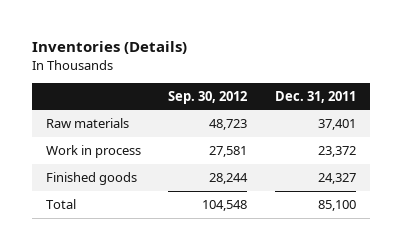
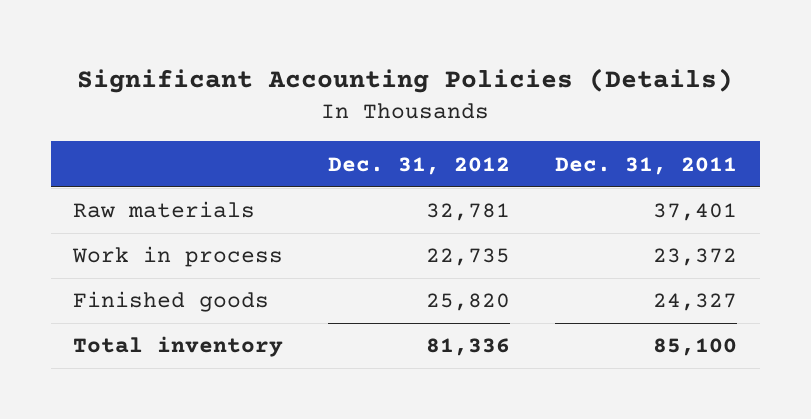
[31,41,187,55] Inventories (Details) -> [77,67,734,93] Significant Accounting Policies (Details)
[168,90,248,104] Sep. 30, 2012 -> none
none -> [328,156,511,175] Dec. 31, 2012
[45,198,76,209] Total -> [73,336,284,358] Total inventory

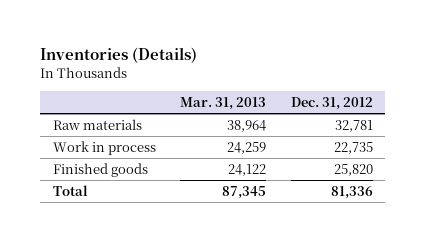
[77,67,734,93] Significant Accounting Policies (Details) -> [40,47,198,64] Inventories (Details)
[555,156,738,175] Dec. 31, 2011 -> none
none -> [180,96,267,110] Mar. 31, 2013
[73,336,284,358] Total inventory -> [52,184,88,196] Total

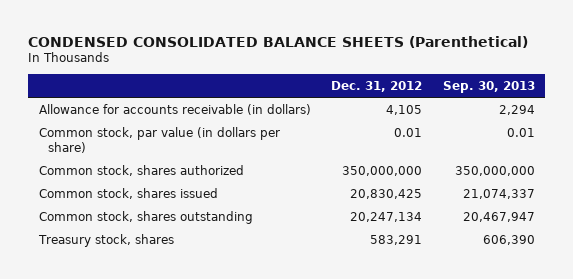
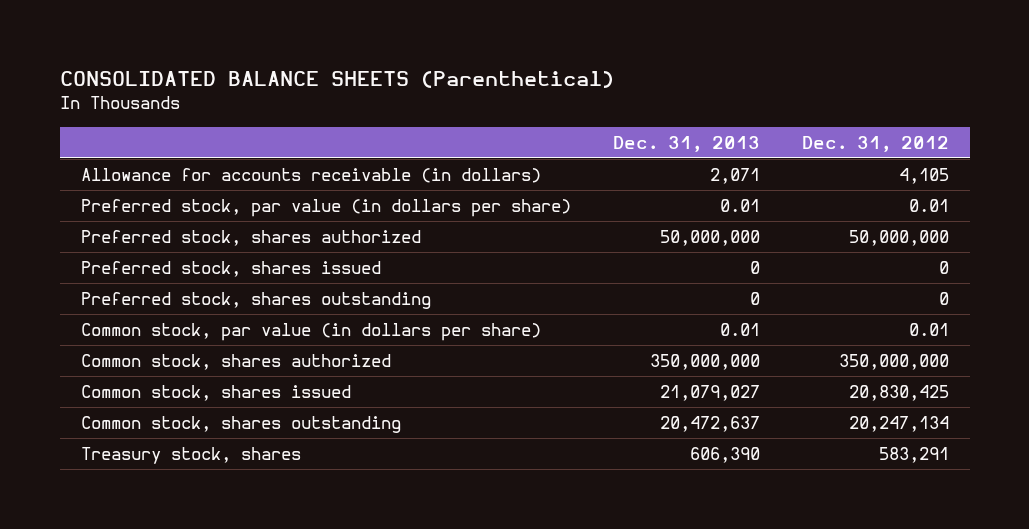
[28,35,529,48] CONDENSED CONSOLIDATED BALANCE SHEETS (Parenthetical) -> [59,71,614,89] CONSOLIDATED BALANCE SHEETS (Parenthetical)
[442,80,535,93] Sep. 30, 2013 -> none
none -> [612,135,760,152] Dec. 31, 2013
none -> [80,199,571,218] Preferred stock, par value (in dollars per share)
none -> [80,230,421,247] Preferred stock, shares authorized
none -> [80,261,381,278] Preferred stock, shares issued
none -> [80,292,431,310] Preferred stock, shares outstanding

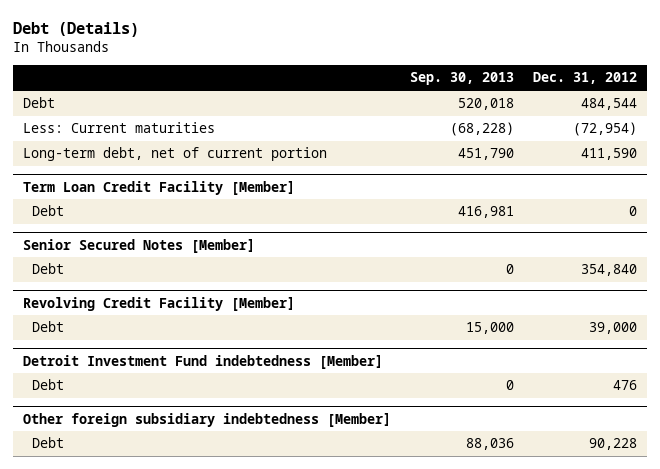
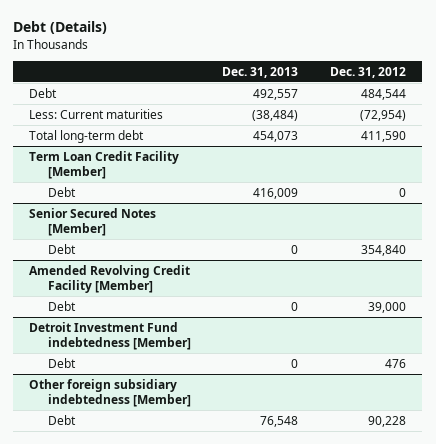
[410,72,515,86] Sep. 30, 2013 -> none
none -> [222,66,299,78] Dec. 31, 2013
[22,147,327,162] Long-term debt, net of current portion -> [29,130,145,144] Total long-term debt
[22,296,295,311] Revolving Credit Facility [Member] -> [29,265,191,294] Amended Revolving Credit Facility [Member]

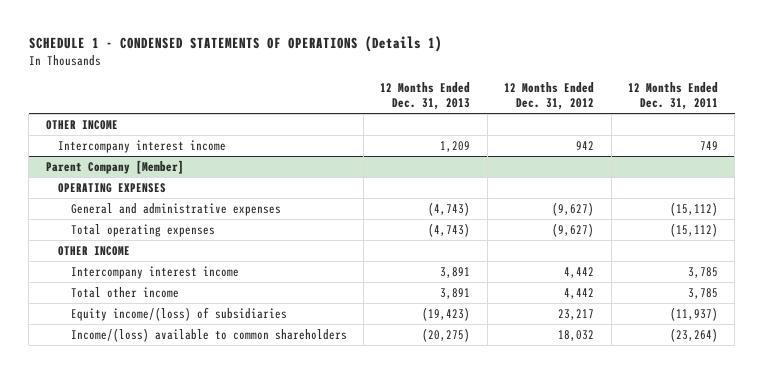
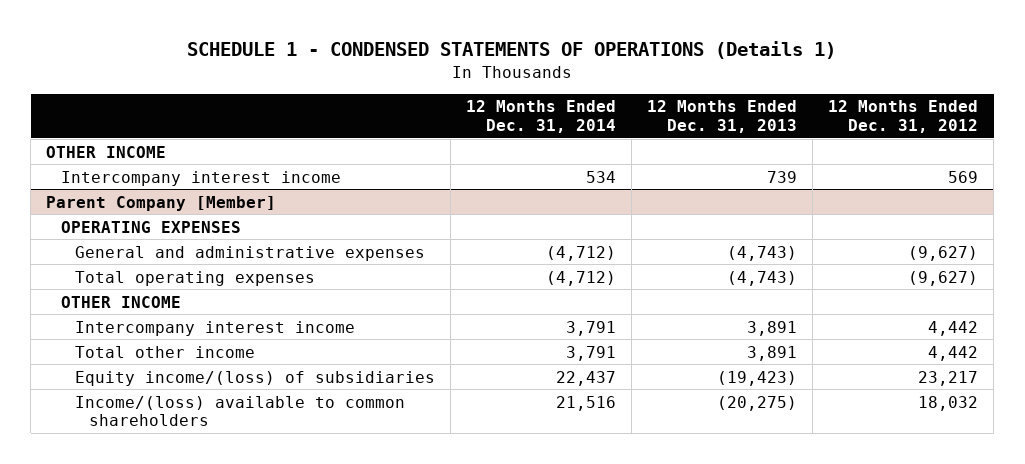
[627,81,718,111] 12 Months Ended Dec. 31, 2011 -> none
none -> [466,100,617,133] 12 Months Ended Dec. 31, 2014
[440,140,471,152] 1,209 -> [767,170,798,183] 739
[576,140,595,150] 942 -> [948,170,979,183] 569

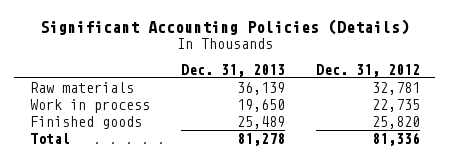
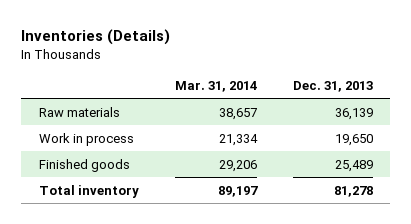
[39,18,409,35] Significant Accounting Policies (Details) -> [20,29,170,46] Inventories (Details)
[315,63,420,77] Dec. 31, 2012 -> none
none -> [174,80,257,92] Mar. 31, 2014
[29,132,70,144] Total -> [38,184,139,198] Total inventory

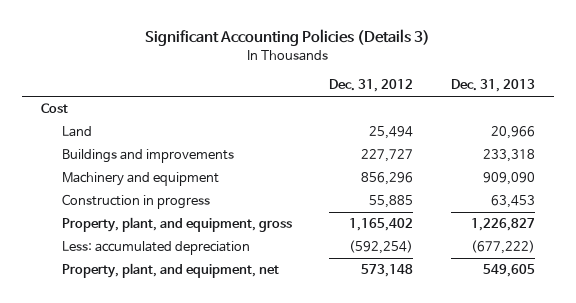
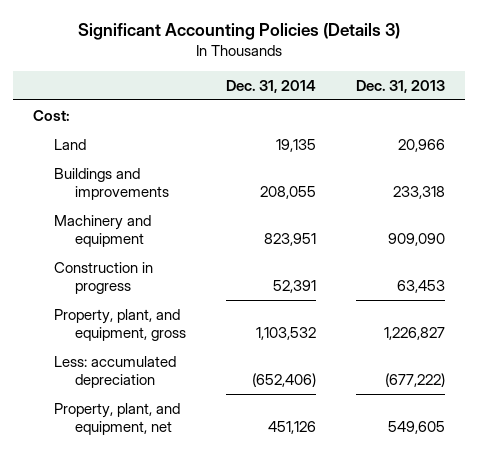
[329,79,414,93] Dec. 31, 2012 -> none
none -> [225,79,316,93] Dec. 31, 2014
[40,103,68,114] Cost -> [32,109,70,121] Cost:

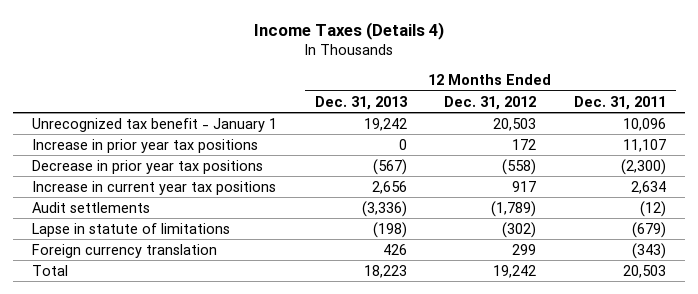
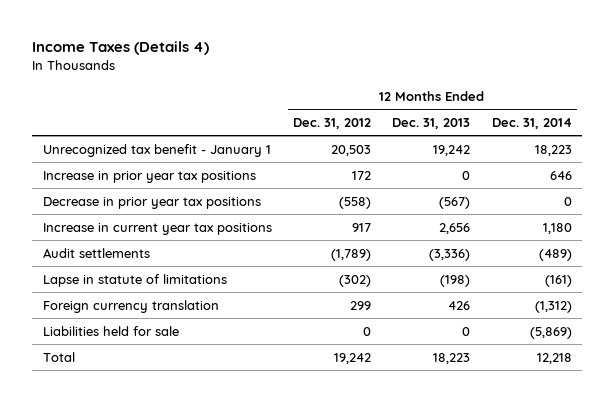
[574,95,667,110] Dec. 31, 2011 -> none
none -> [491,117,572,129] Dec. 31, 2014
none -> [42,325,179,336] Liabilities held for sale

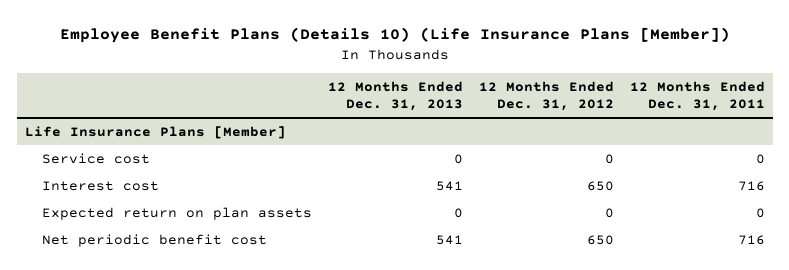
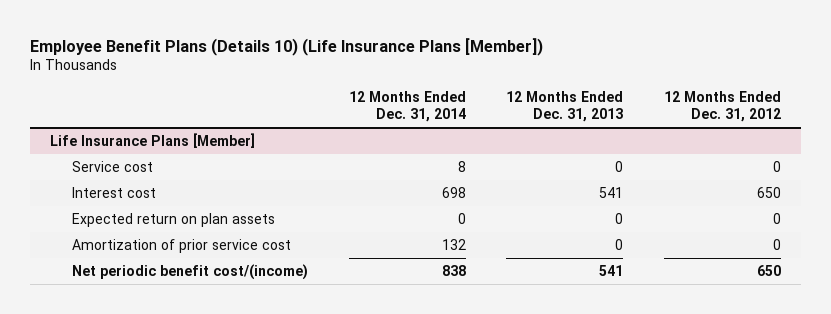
[629,80,765,112] 12 Months Ended Dec. 31, 2011 -> none
none -> [348,90,466,123] 12 Months Ended Dec. 31, 2014
none -> [72,238,292,253] Amortization of prior service cost
[41,233,267,247] Net periodic benefit cost -> [72,263,309,280] Net periodic benefit cost/(income)

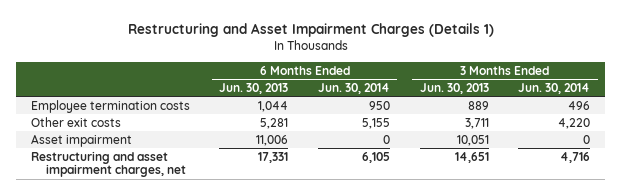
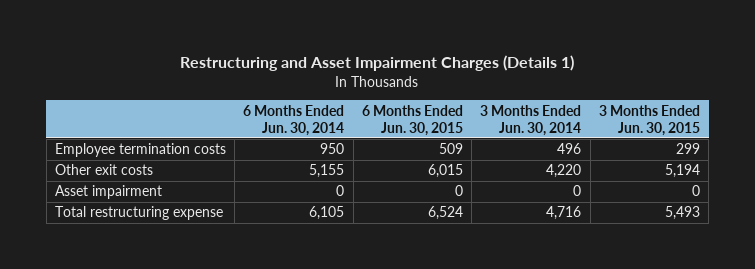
[219,82,289,94] Jun. 30, 2013 -> none
[419,82,489,94] Jun. 30, 2013 -> none
none -> [361,104,463,136] 6 Months Ended Jun. 30, 2015
none -> [598,104,700,136] 3 Months Ended Jun. 30, 2015
[30,150,186,178] Restructuring and asset impairment charges, net -> [54,206,223,221] Total restructuring expense

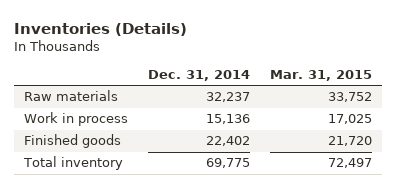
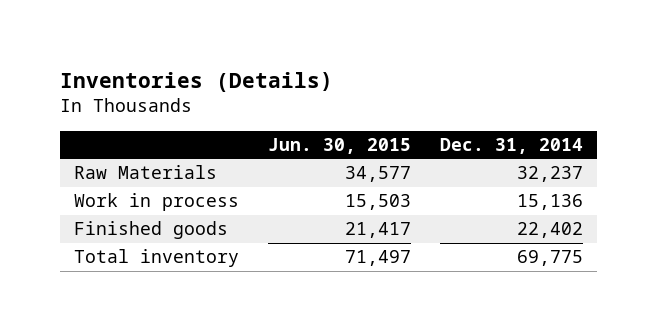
[269,70,372,82] Mar. 31, 2015 -> none
none -> [268,137,412,154] Jun. 30, 2015
[24,90,119,102] Raw materials -> [74,165,218,180] Raw Materials

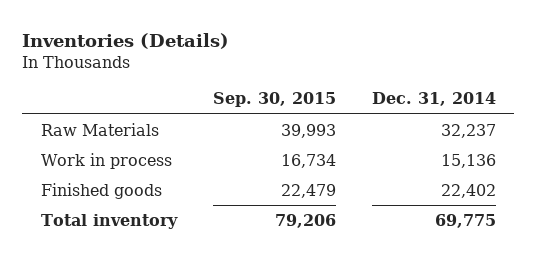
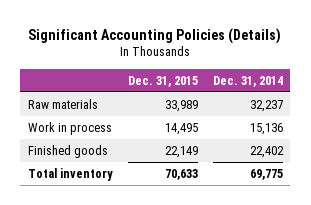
[22,32,230,49] Inventories (Details) -> [28,27,282,44] Significant Accounting Policies (Details)
[212,92,336,108] Sep. 30, 2015 -> none
none -> [127,75,198,87] Dec. 31, 2015
[40,122,159,136] Raw Materials -> [27,99,98,110] Raw materials

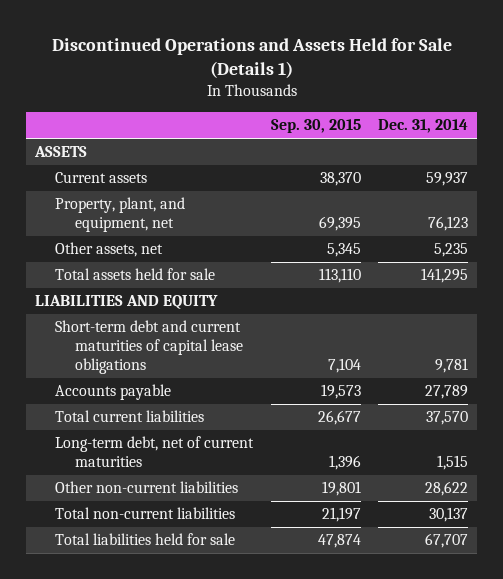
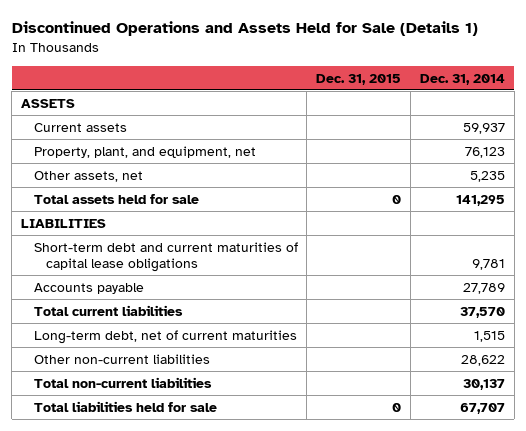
[270,119,361,134] Sep. 30, 2015 -> none
none -> [316,73,402,85] Dec. 31, 2015
[35,295,219,310] LIABILITIES AND EQUITY -> [20,218,106,228] LIABILITIES

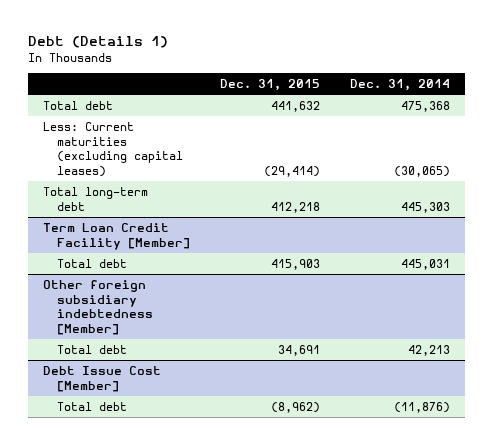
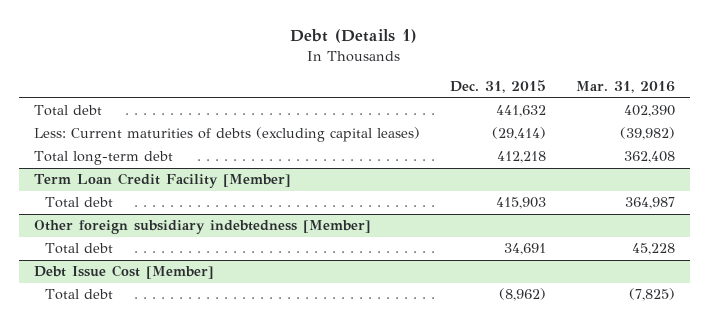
[349,79,450,92] Dec. 31, 2014 -> none
none -> [575,81,675,94] Mar. 31, 2016
[43,121,183,178] Less: Current maturities (excluding capital leases) -> [33,127,420,143] Less: Current maturities of debts (excluding capital leases)

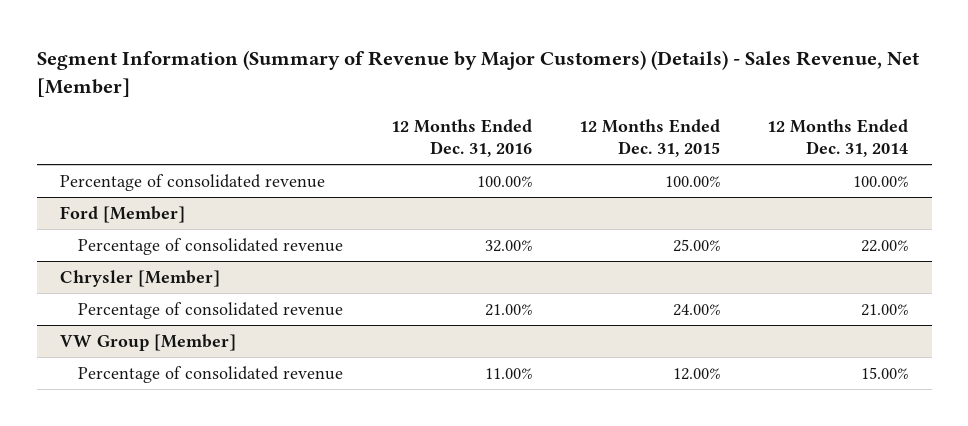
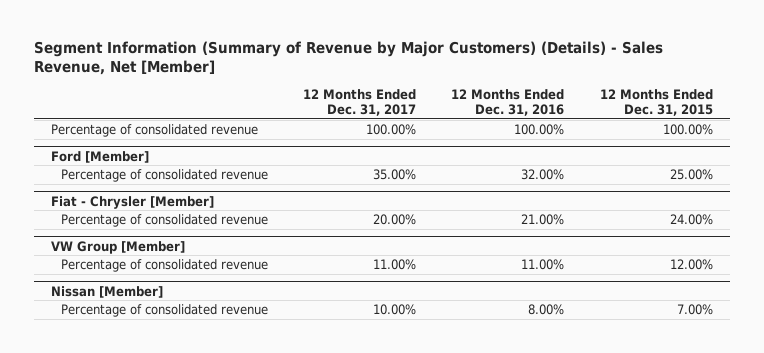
[767,119,909,158] 12 Months Ended Dec. 31, 2014 -> none
none -> [303,88,417,117] 12 Months Ended Dec. 31, 2017
[60,269,221,287] Chrysler [Member] -> [51,195,215,209] Fiat - Chrysler [Member]
none -> [51,285,164,298] Nissan [Member]
none -> [61,303,269,317] Percentage of consolidated revenue

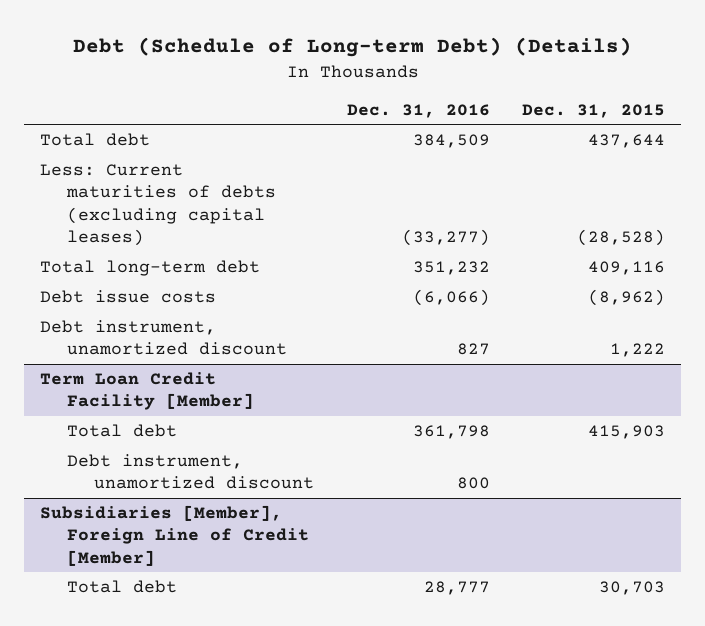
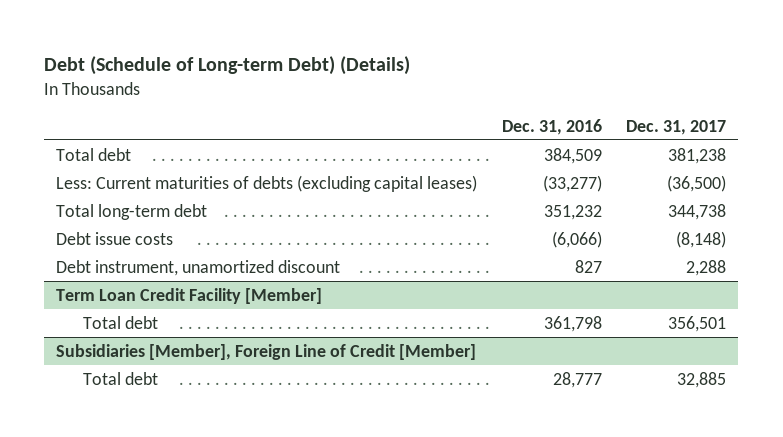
[522,103,666,118] Dec. 31, 2015 -> none
none -> [626,119,727,135] Dec. 31, 2017
[67,454,315,490] Debt instrument, unamortized discount -> none

